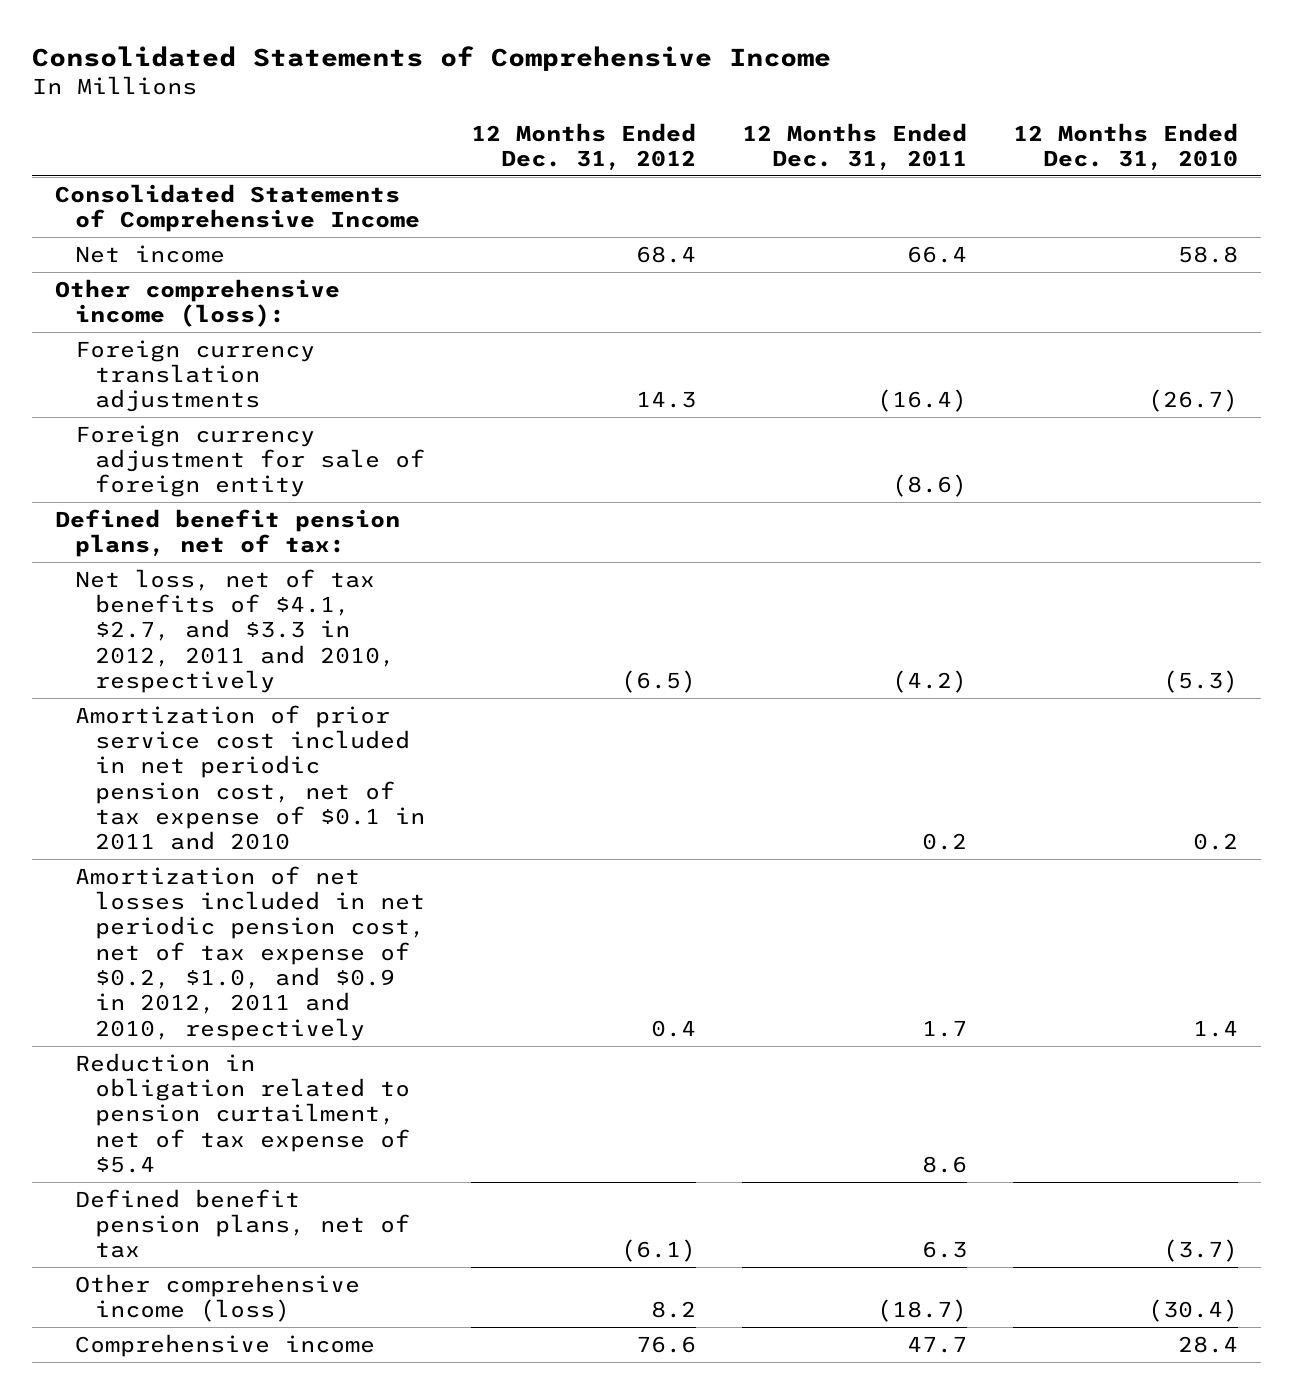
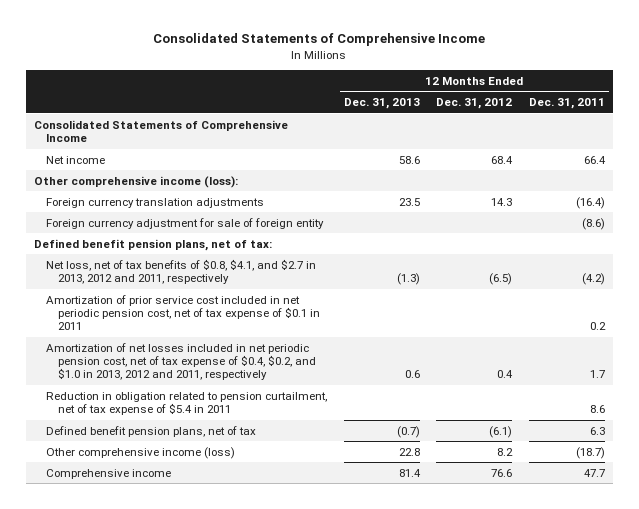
[1013,122,1239,170] 12 Months Ended Dec. 31, 2010 -> none
none -> [343,97,420,109] Dec. 31, 2013
[75,568,396,694] Net loss, net of tax benefits of $4.1, $2.7, and $3.3 in 2012, 2011 and 2010, respectively -> [45,258,316,285] Net loss, net of tax benefits of $0.8, $4.1, and $2.7 in 2013, 2012 and 2011, respectively
[75,704,426,851] Amortization of prior service cost included in net periodic pension cost, net of tax expense of $0.1 in 2011 and 2010 -> [45,294,321,331] Amortization of prior service cost included in net periodic pension cost, net of tax expense of $0.1 in 2011
[75,865,426,1041] Amortization of net losses included in net periodic pension cost, net of tax expense of $0.2, $1.0, and $0.9 in 2012, 2011 and 2010, respectively -> [45,342,317,381] Amortization of net losses included in net periodic pension cost, net of tax expense of $0.4, $0.2, and $1.0 in 2013, 2012 and 2011, respectively
[75,1052,411,1174] Reduction in obligation related to pension curtailment, net of tax expense of $5.4 -> [45,391,327,416] Reduction in obligation related to pension curtailment, net of tax expense of $5.4 in 2011

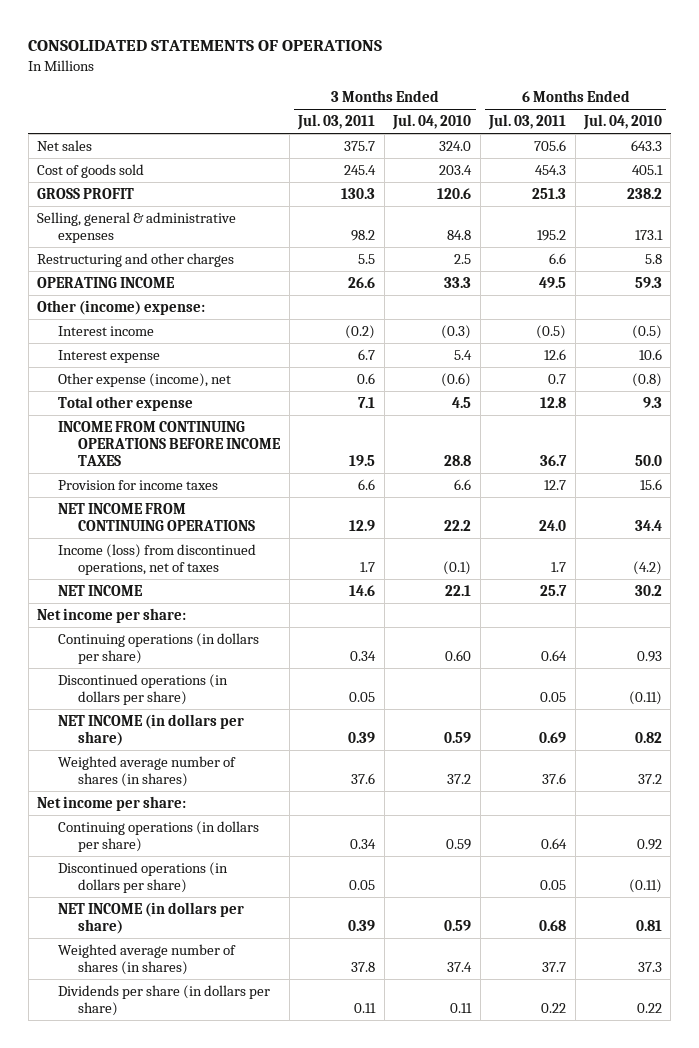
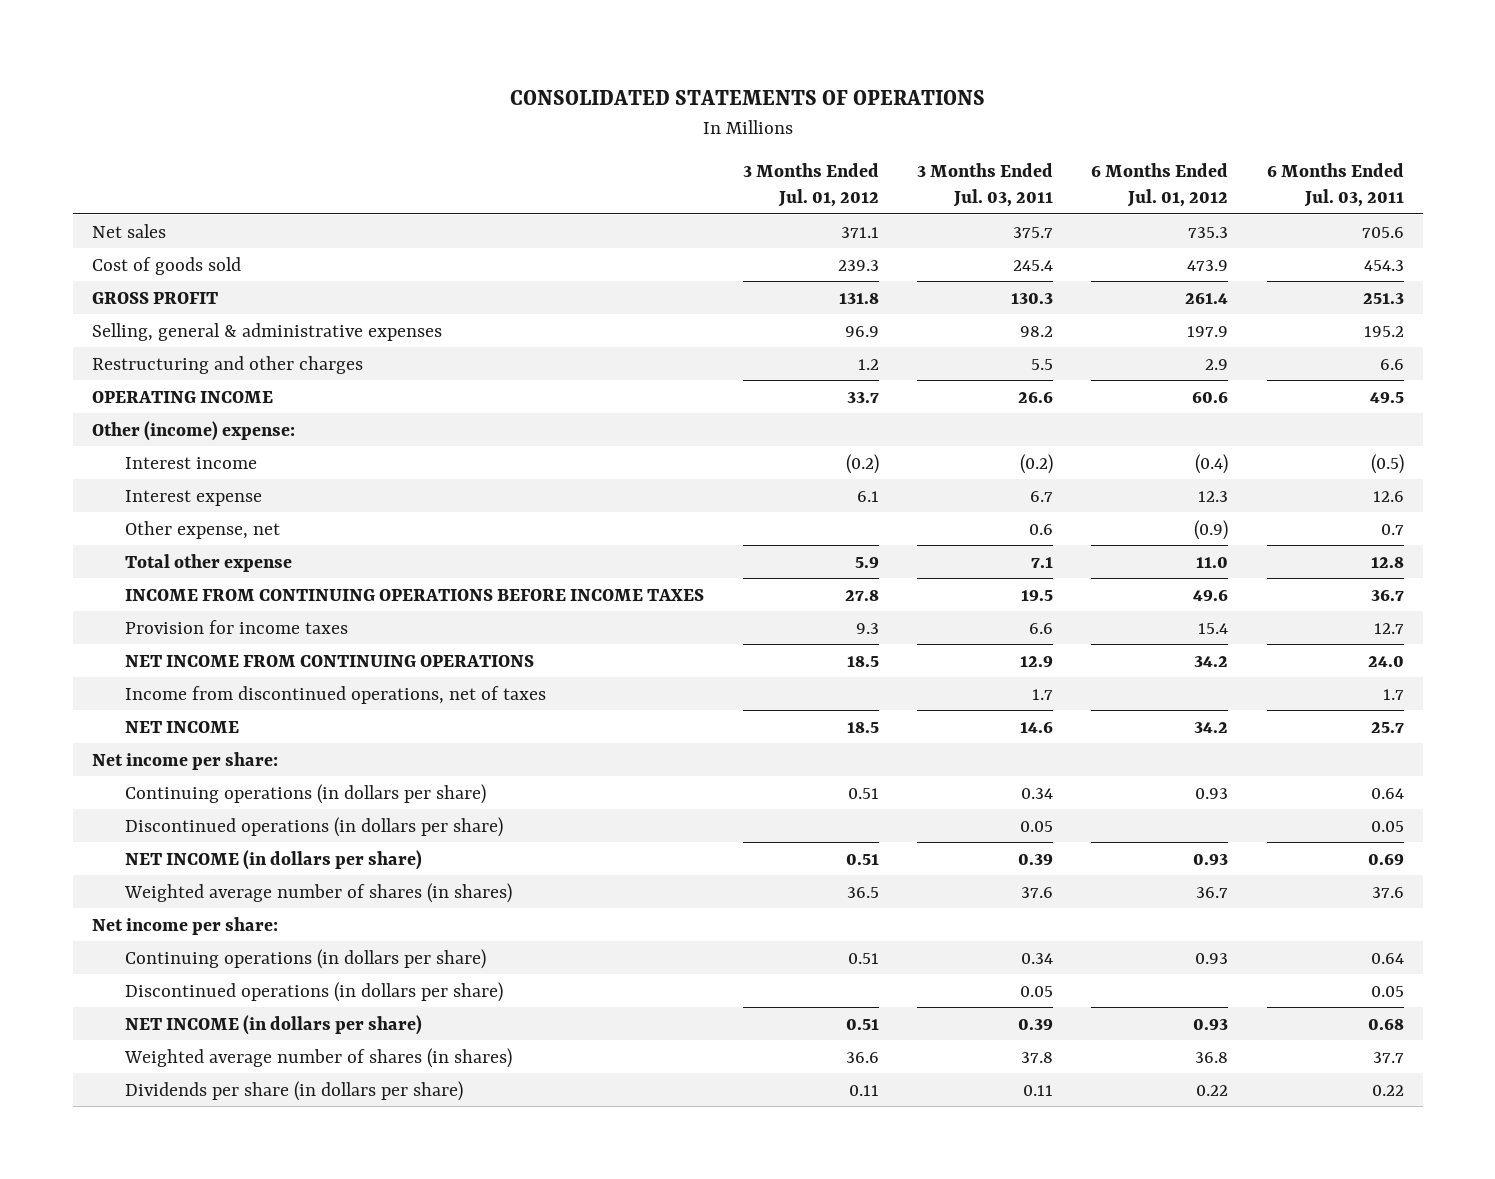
[392,113,472,130] Jul. 04, 2010 -> none
[583,113,663,130] Jul. 04, 2010 -> none
none -> [742,163,879,208] 3 Months Ended Jul. 01, 2012
none -> [1091,163,1229,208] 6 Months Ended Jul. 01, 2012
[57,372,231,387] Other expense (income), net -> [125,520,281,539] Other expense, net
[57,543,256,575] Income (loss) from discontinued operations, net of taxes -> [125,685,547,704] Income from discontinued operations, net of taxes

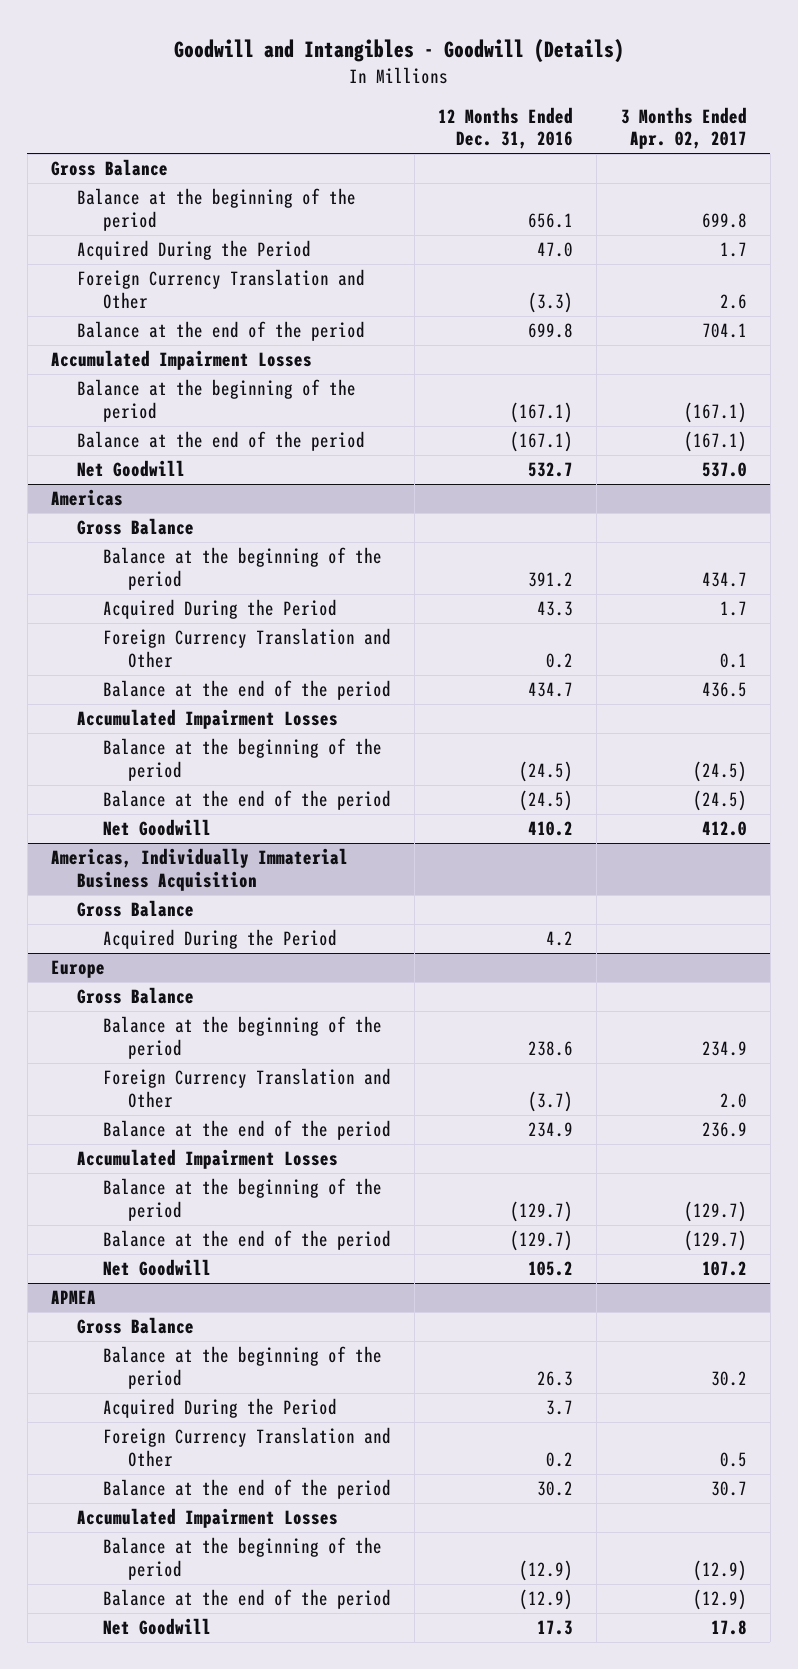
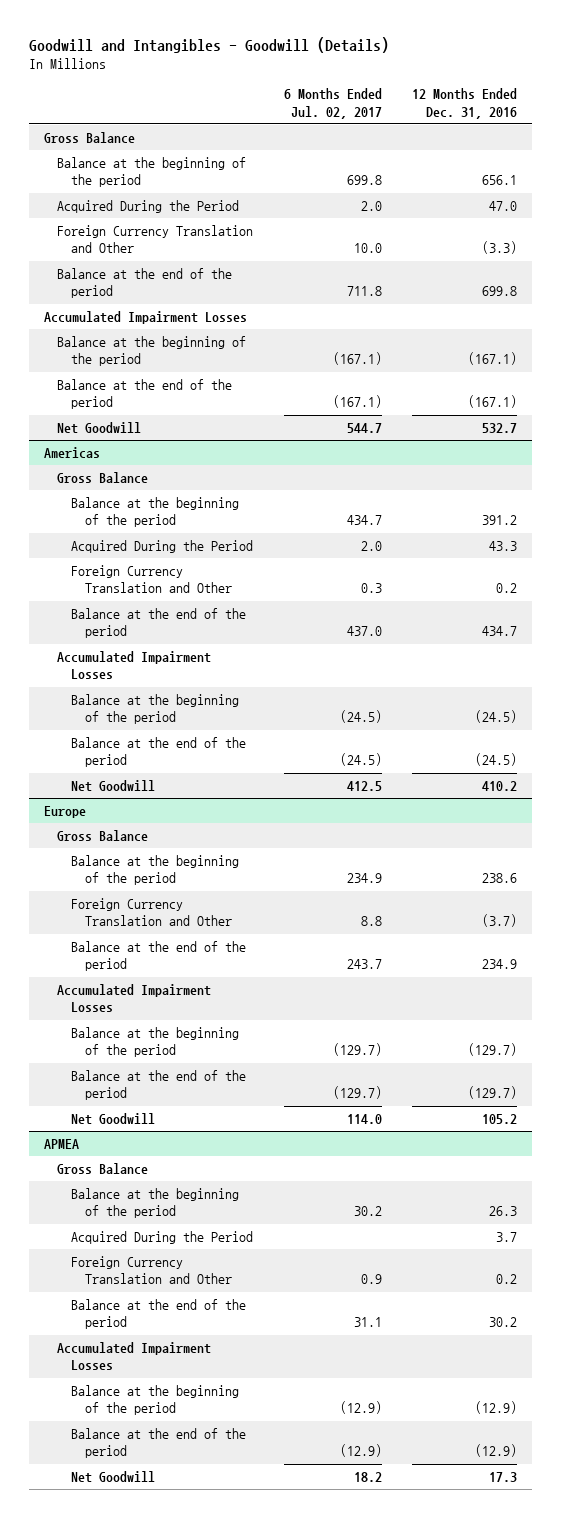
[620,106,747,150] 3 Months Ended Apr. 02, 2017 -> none
none -> [283,88,382,119] 6 Months Ended Jul. 02, 2017
[51,848,349,891] Americas, Individually Immaterial Business Acquisition -> none
[76,900,194,918] Gross Balance -> none
[102,929,337,950] Acquired During the Period -> none

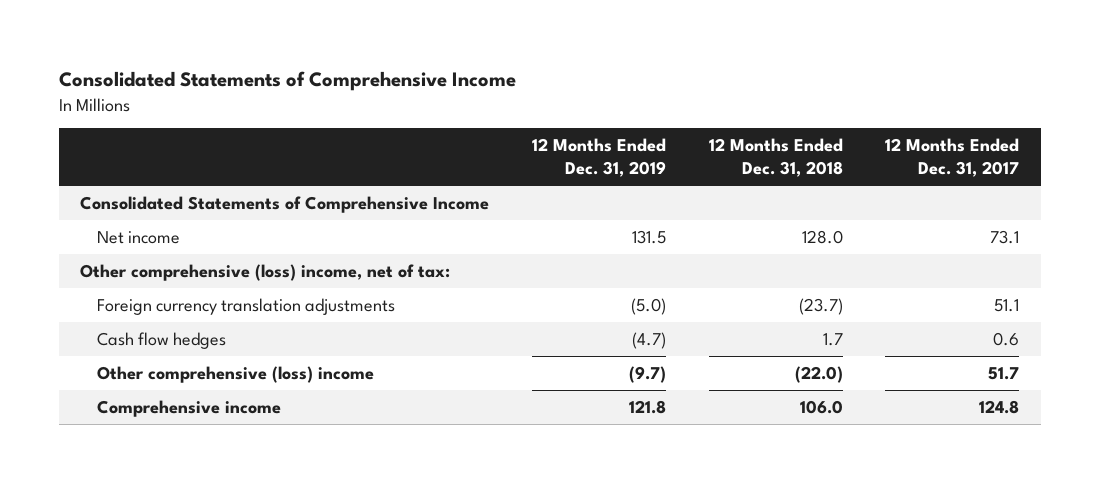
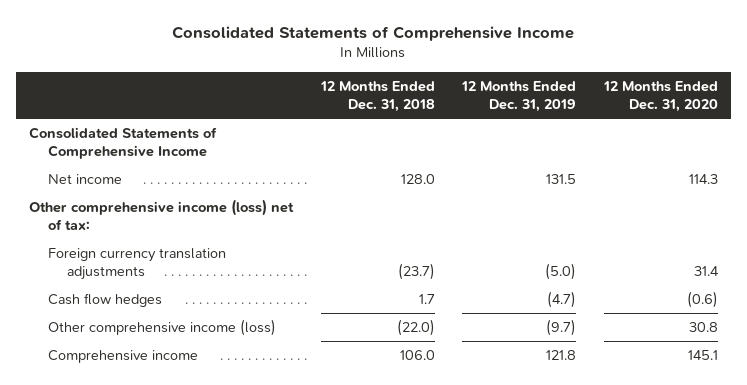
[885,138,1020,178] 12 Months Ended Dec. 31, 2017 -> none
none -> [602,80,718,112] 12 Months Ended Dec. 31, 2020
[80,263,451,281] Other comprehensive (loss) income, net of tax: -> [29,198,295,231] Other comprehensive income (loss) net of tax:
[96,365,374,383] Other comprehensive (loss) income -> [48,318,277,336] Other comprehensive income (loss)

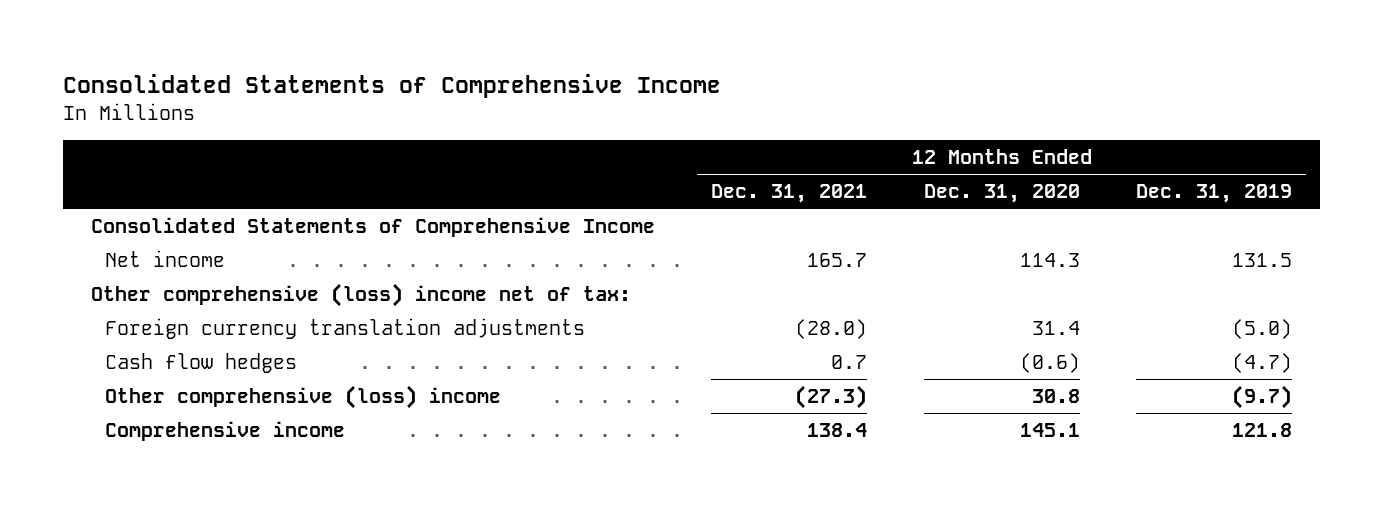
[319,80,435,112] 12 Months Ended Dec. 31, 2018 -> none
none -> [711,184,868,204] Dec. 31, 2021
[29,198,295,231] Other comprehensive income (loss) net of tax: -> [90,282,631,307] Other comprehensive (loss) income net of tax:
[48,318,277,336] Other comprehensive income (loss) -> [104,384,501,409] Other comprehensive (loss) income

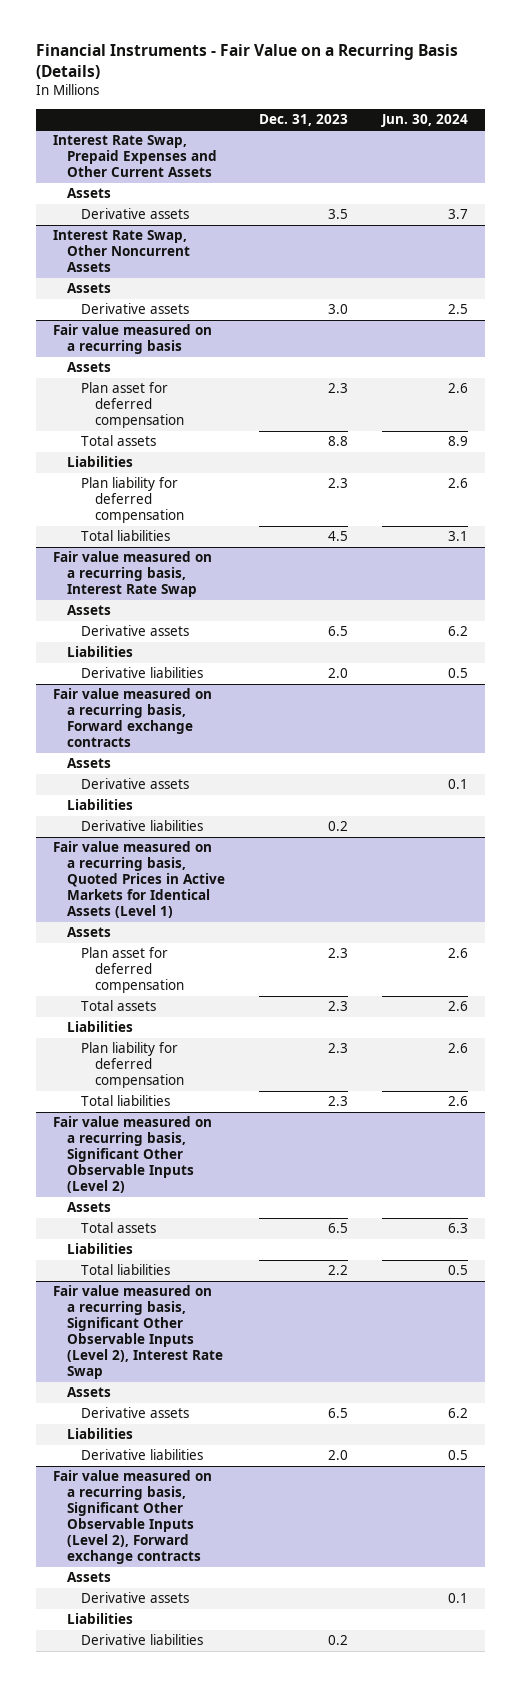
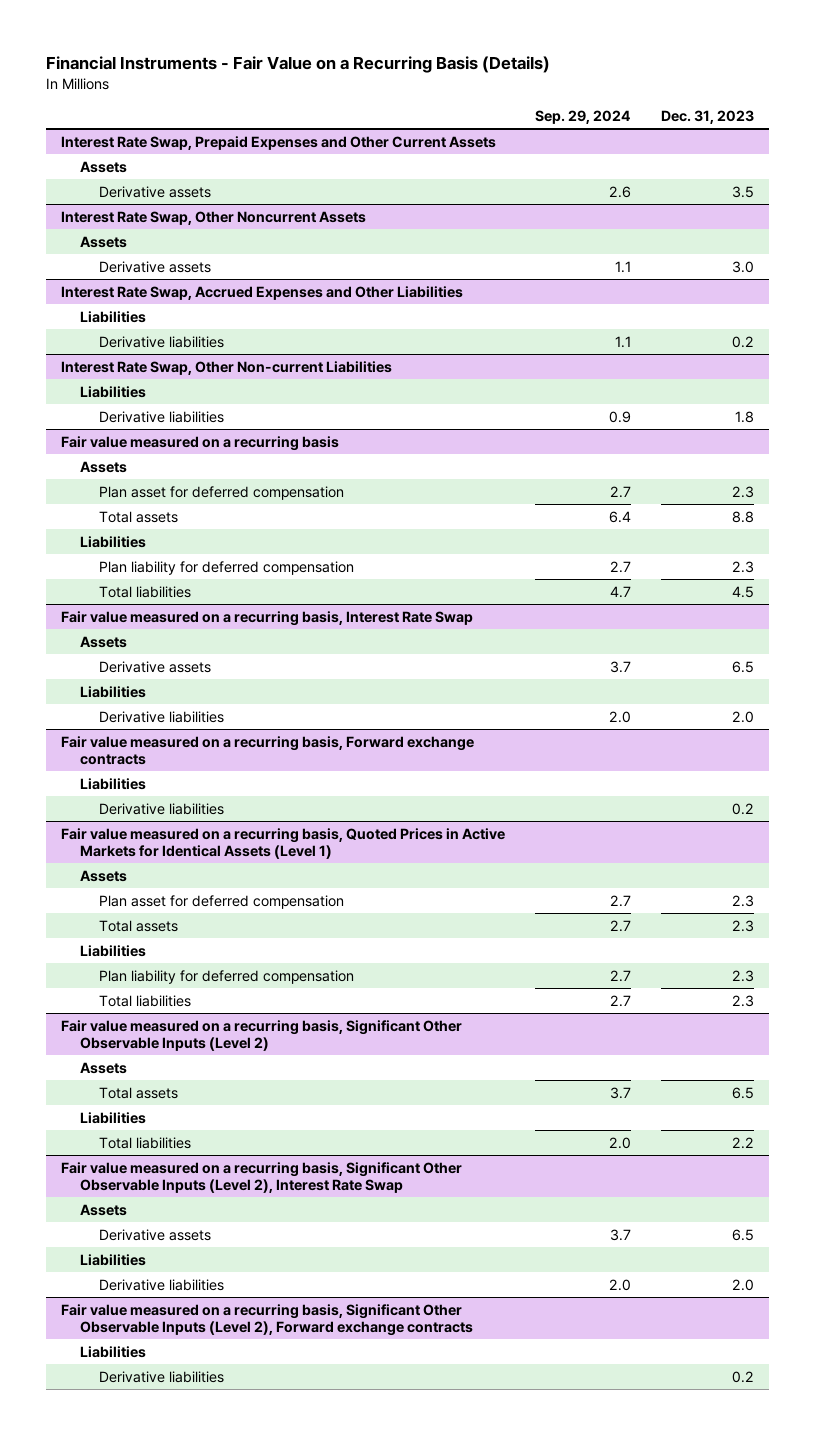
[381,113,469,127] Jun. 30, 2024 -> none
none -> [535,110,632,125] Sep. 29, 2024
none -> [60,285,463,300] Interest Rate Swap, Accrued Expenses and Other Liabilities
none -> [80,310,147,323] Liabilities
none -> [99,335,225,348] Derivative liabilities
none -> [60,360,392,375] Interest Rate Swap, Other Non-current Liabilities
none -> [80,385,147,398] Liabilities
none -> [99,410,225,423] Derivative liabilities
[66,758,111,769] Assets -> none
[81,778,190,790] Derivative assets -> none
[66,1572,111,1583] Assets -> none
[81,1592,190,1604] Derivative assets -> none

